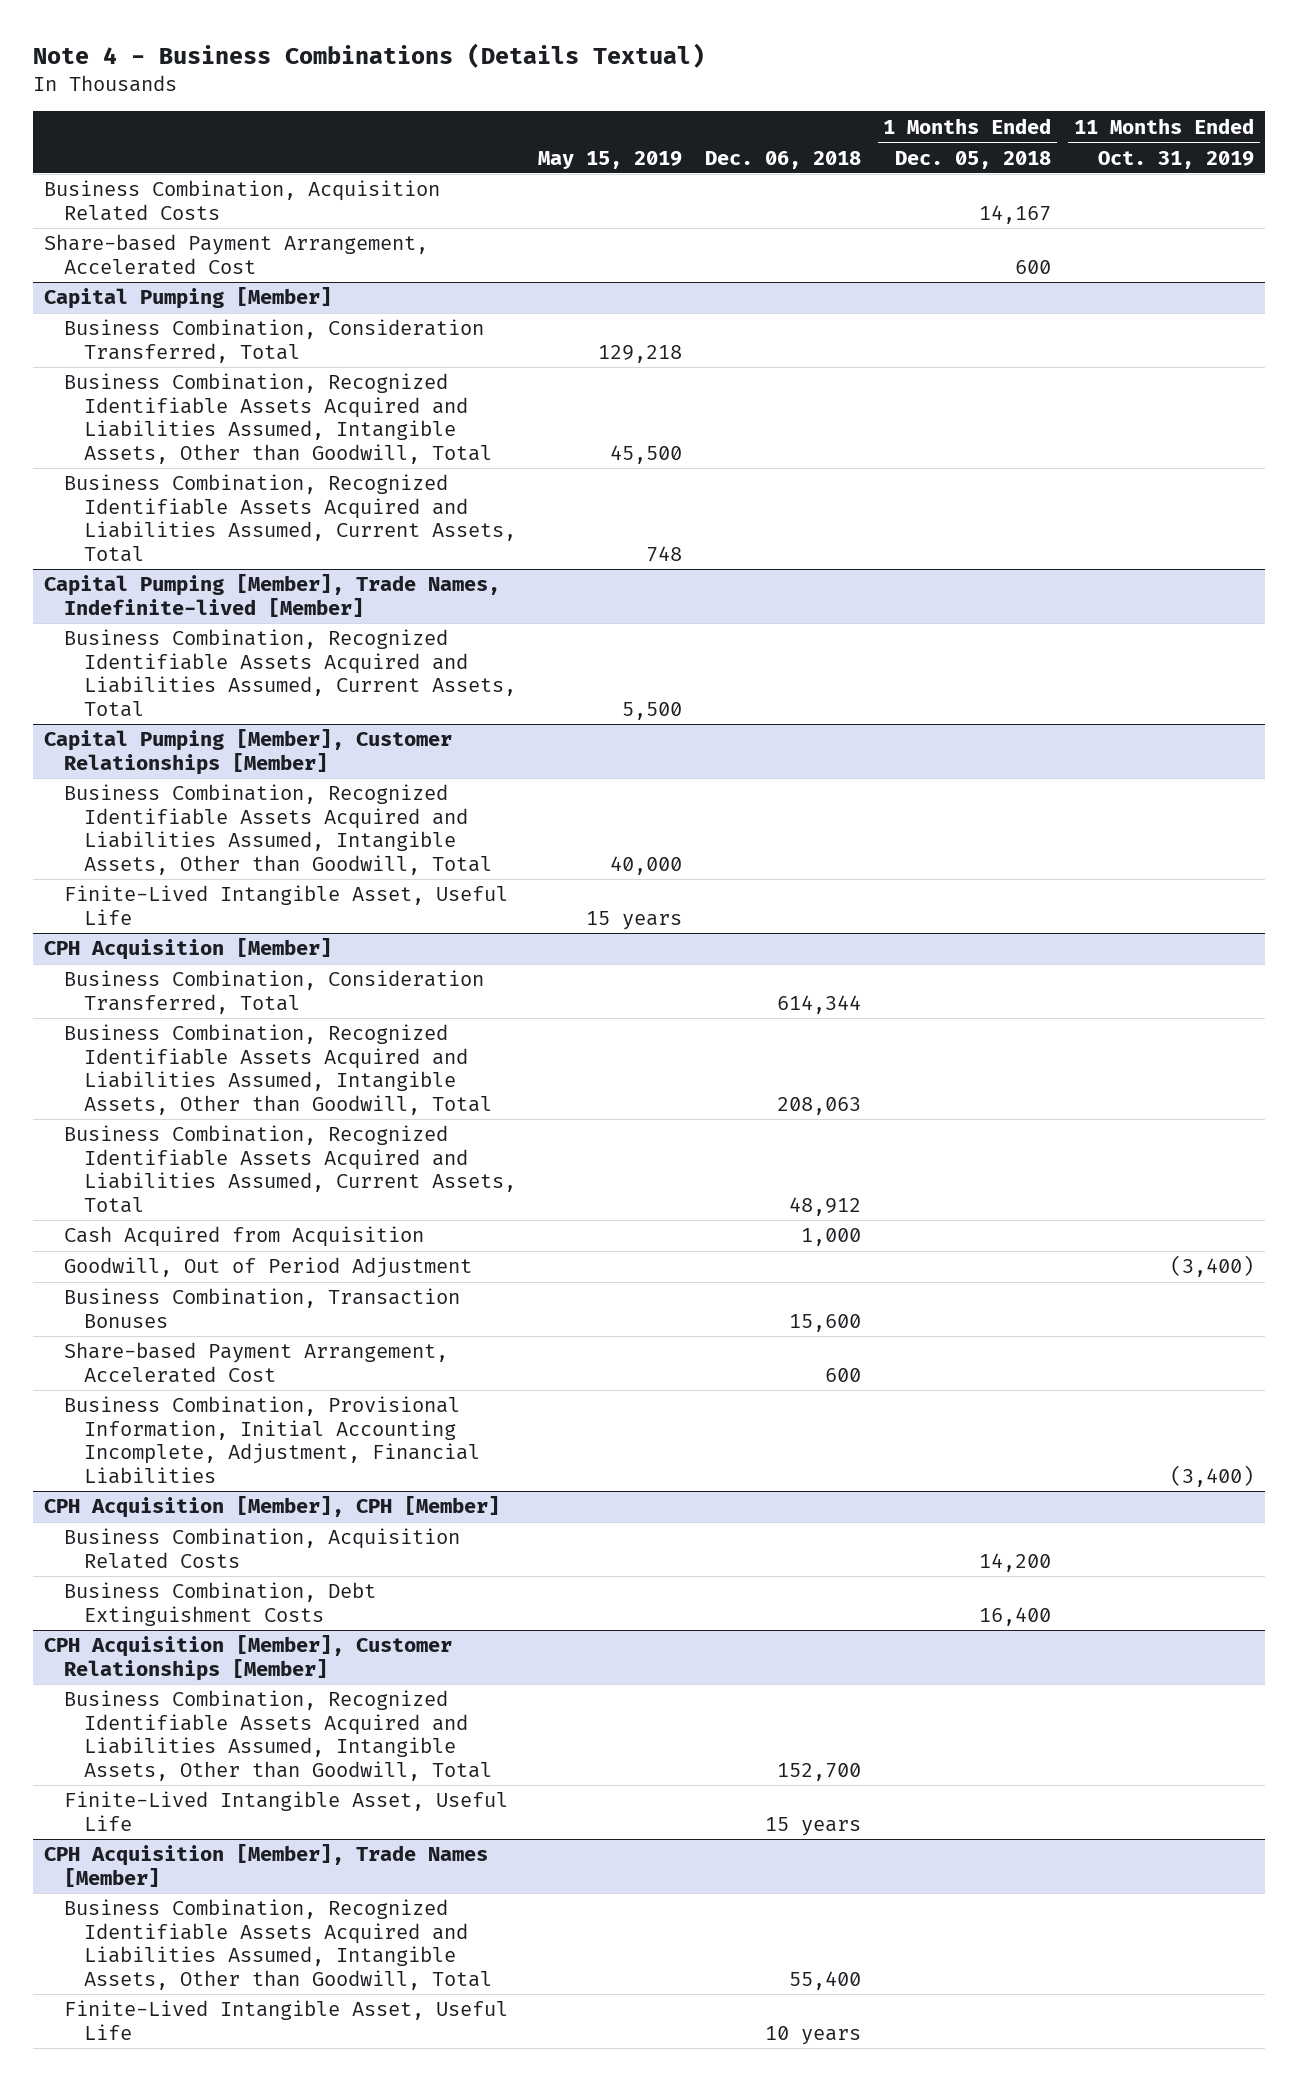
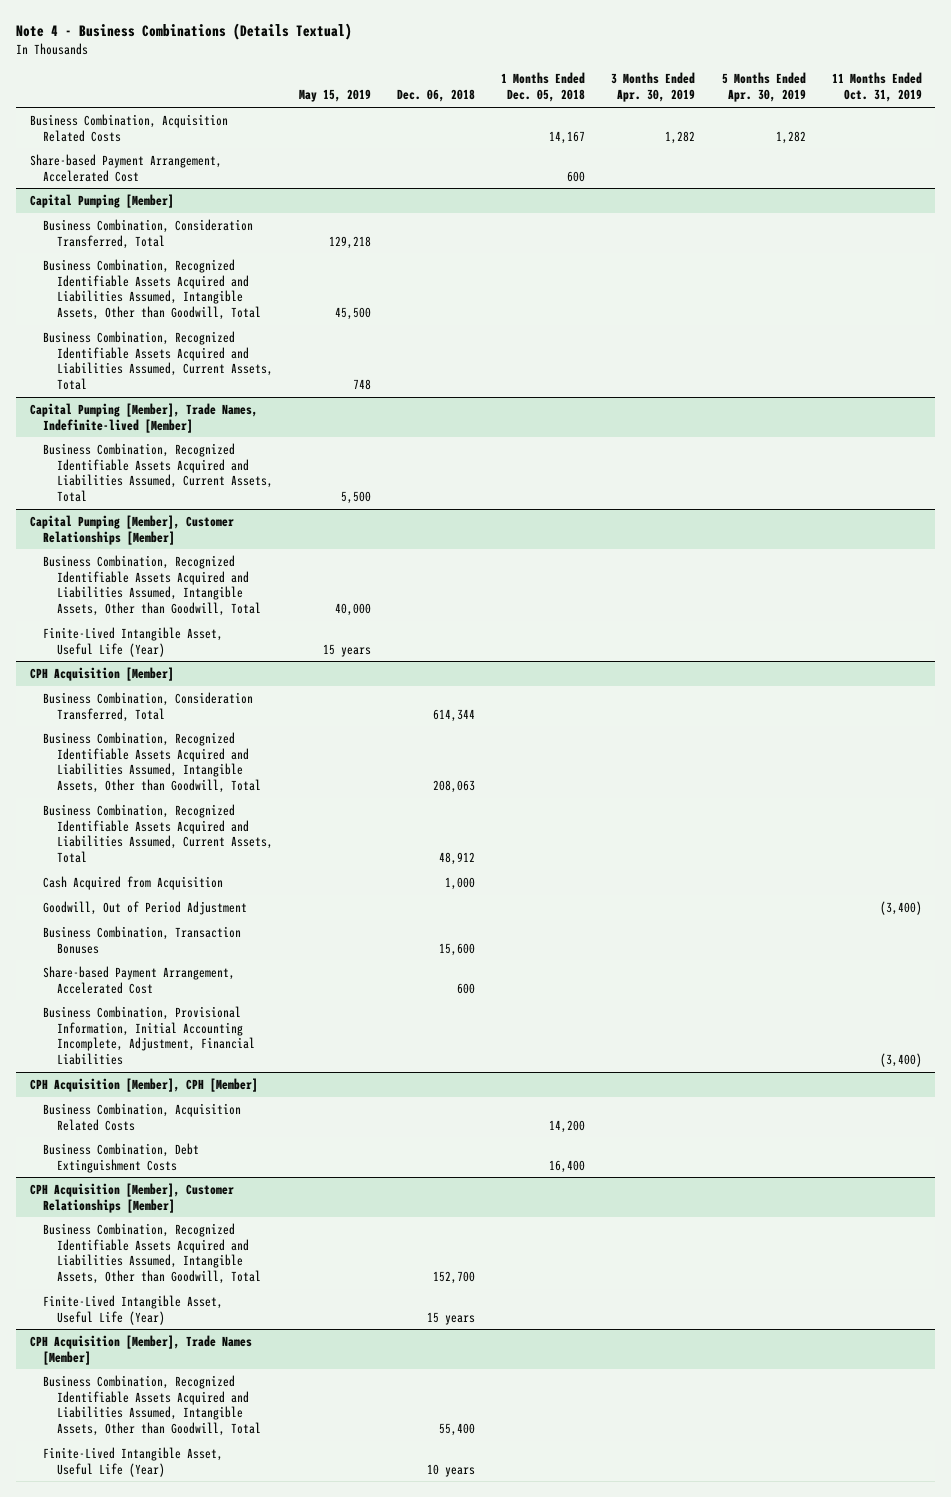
none -> [611,72,696,103] 3 Months Ended Apr. 30, 2019
none -> [721,72,806,103] 5 Months Ended Apr. 30, 2019
[63,885,508,925] Finite-Lived Intangible Asset, Useful Life -> [43,626,224,657] Finite-Lived Intangible Asset, Useful Life (Year)
[63,1791,508,1831] Finite-Lived Intangible Asset, Useful Life -> [43,1294,224,1325] Finite-Lived Intangible Asset, Useful Life (Year)
[63,2000,508,2040] Finite-Lived Intangible Asset, Useful Life -> [43,1446,224,1477] Finite-Lived Intangible Asset, Useful Life (Year)

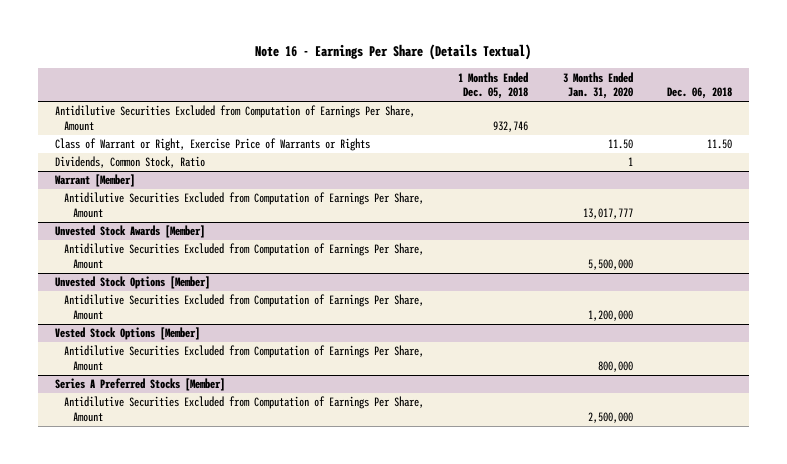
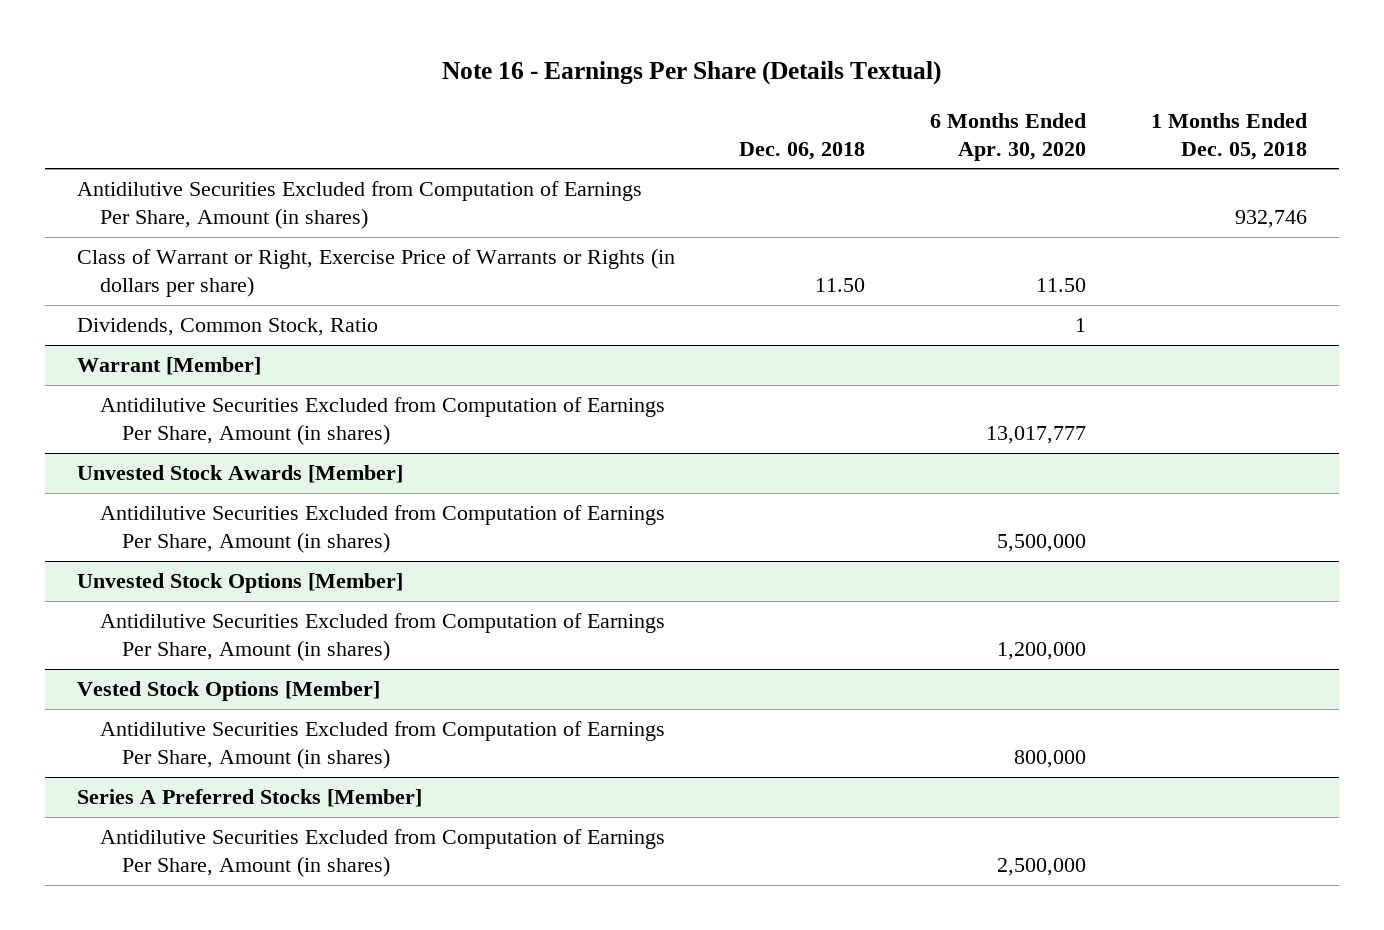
[562,71,633,100] 3 Months Ended Jan. 31, 2020 -> none
none -> [930,113,1087,161] 6 Months Ended Apr. 30, 2020
[54,105,415,131] Antidilutive Securities Excluded from Computation of Earnings Per Share, Amount -> [76,181,642,229] Antidilutive Securities Excluded from Computation of Earnings Per Share, Amount (in shares)
[54,138,370,152] Class of Warrant or Right, Exercise Price of Warrants or Rights -> [76,248,675,297] Class of Warrant or Right, Exercise Price of Warrants or Rights (in dollars per share)
[63,192,424,218] Antidilutive Securities Excluded from Computation of Earnings Per Share, Amount -> [99,397,665,445] Antidilutive Securities Excluded from Computation of Earnings Per Share, Amount (in shares)
[63,243,424,269] Antidilutive Securities Excluded from Computation of Earnings Per Share, Amount -> [99,505,665,553] Antidilutive Securities Excluded from Computation of Earnings Per Share, Amount (in shares)
[63,294,424,320] Antidilutive Securities Excluded from Computation of Earnings Per Share, Amount -> [99,613,665,661] Antidilutive Securities Excluded from Computation of Earnings Per Share, Amount (in shares)
[63,345,424,371] Antidilutive Securities Excluded from Computation of Earnings Per Share, Amount -> [99,721,665,769] Antidilutive Securities Excluded from Computation of Earnings Per Share, Amount (in shares)
[63,396,424,422] Antidilutive Securities Excluded from Computation of Earnings Per Share, Amount -> [99,829,665,877] Antidilutive Securities Excluded from Computation of Earnings Per Share, Amount (in shares)

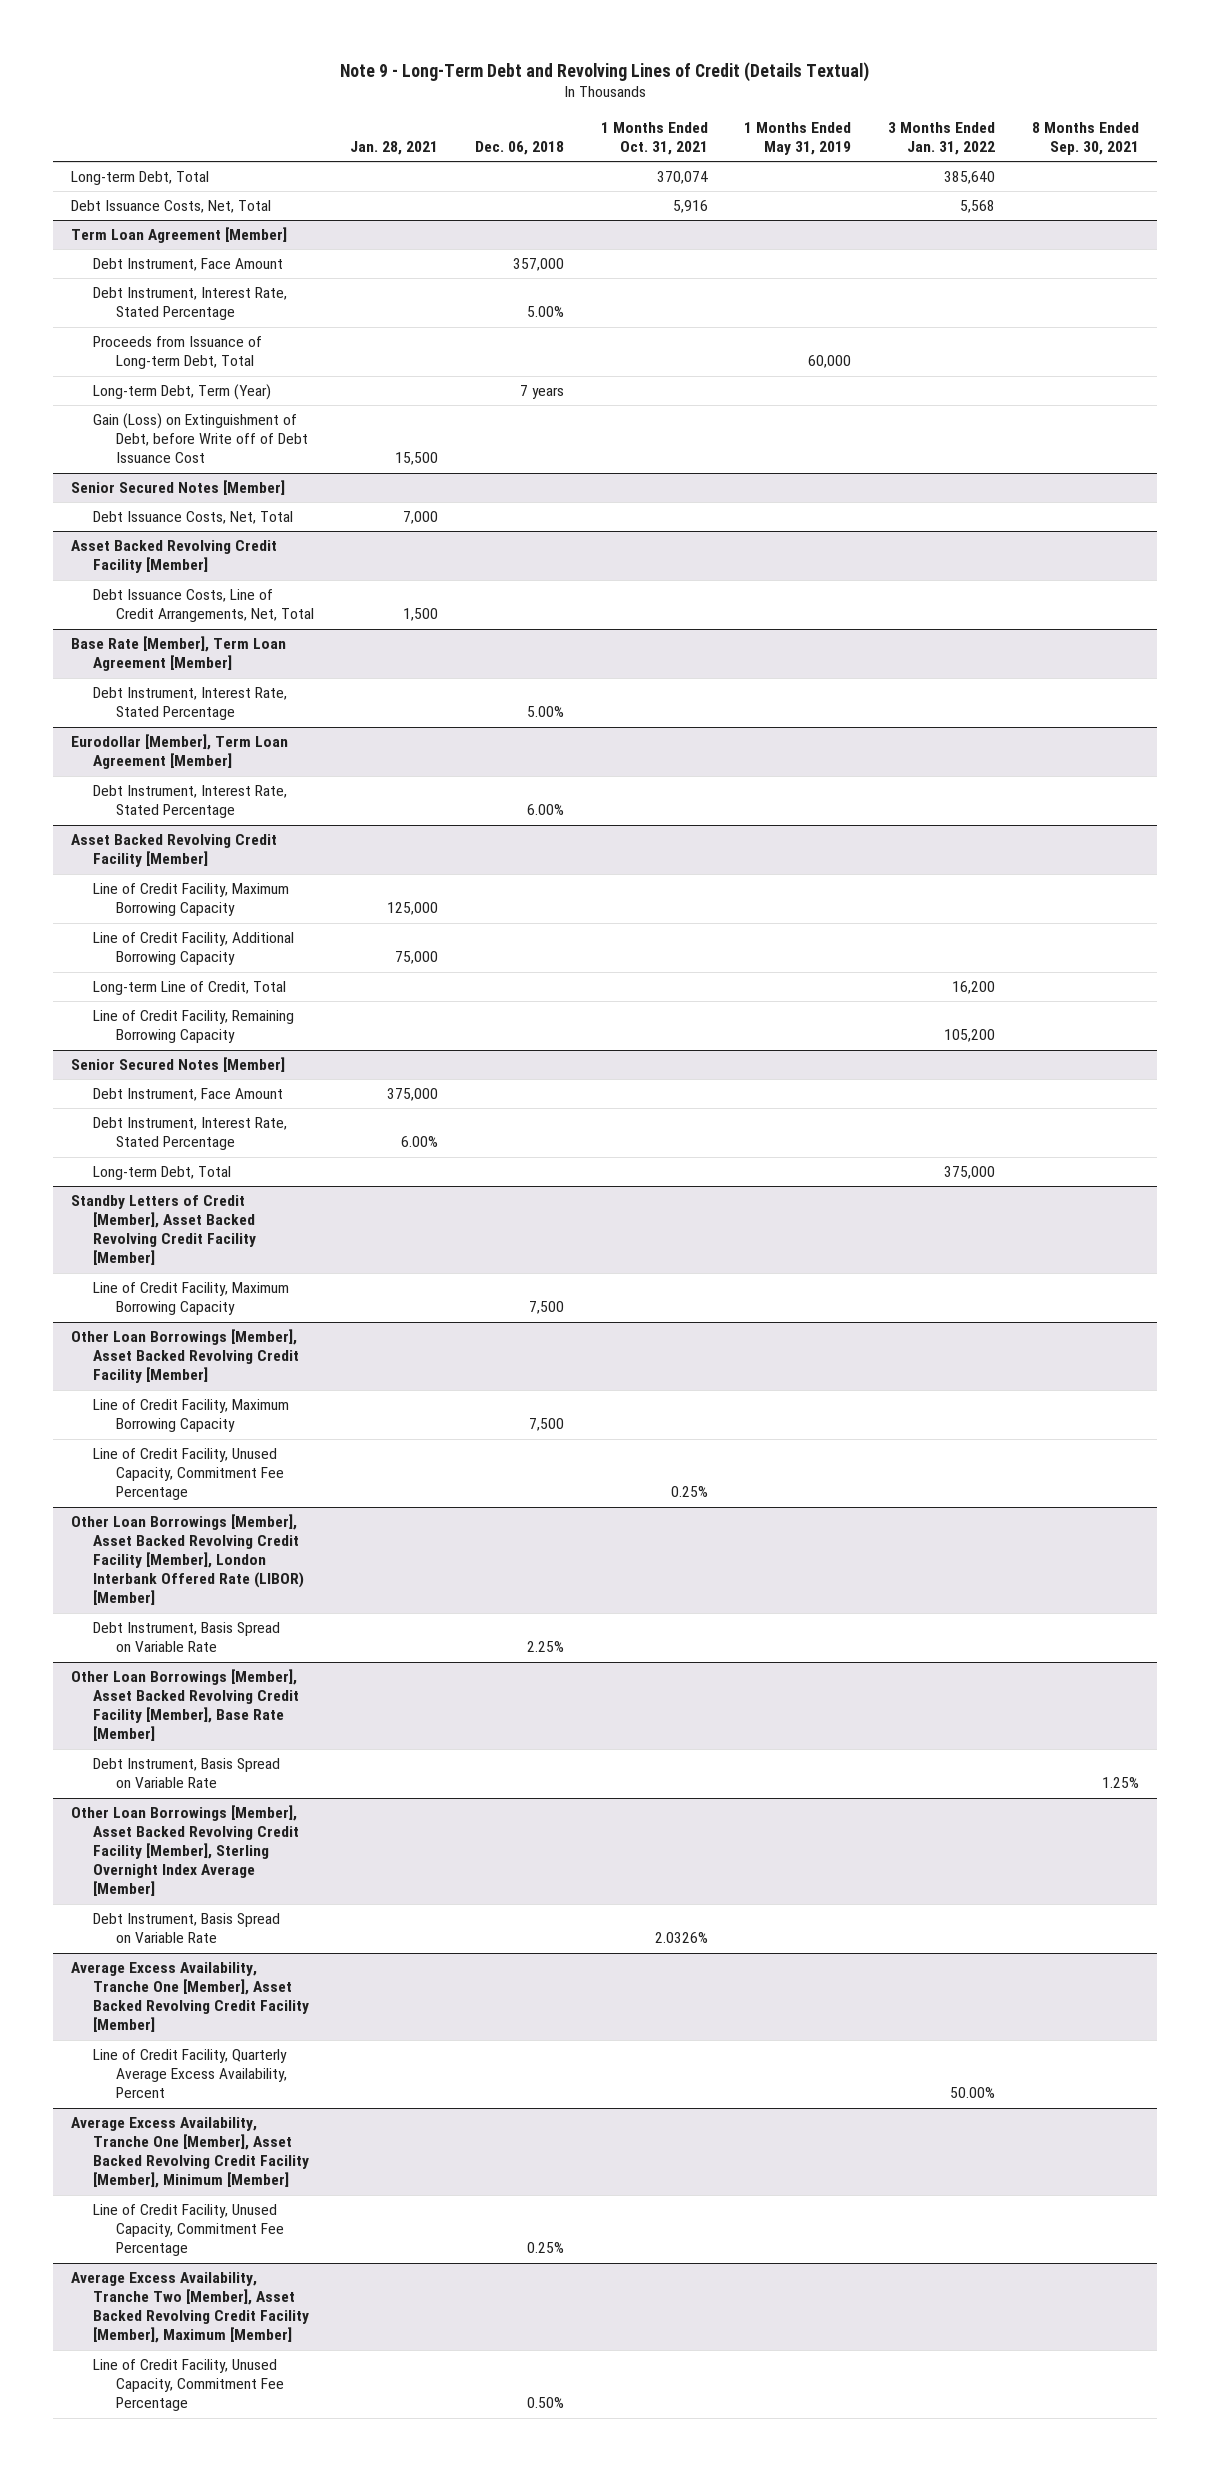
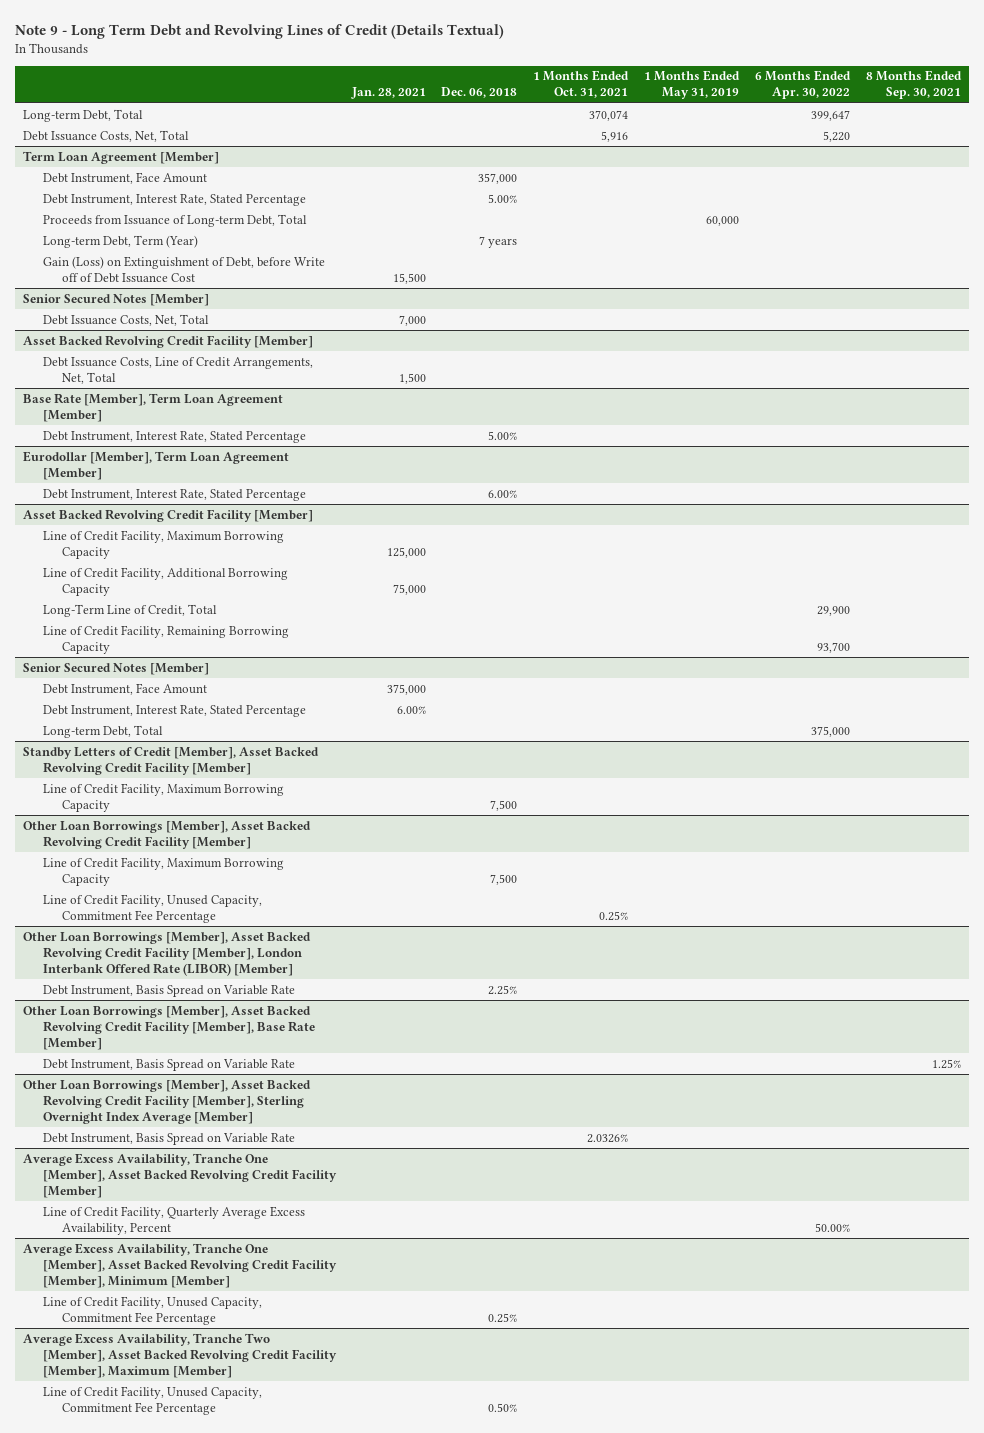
[340,61,870,82] Note 9 - Long-Term Debt and Revolving Lines of Credit (Details Textual) -> [14,24,504,40] Note 9 - Long Term Debt and Revolving Lines of Credit (Details Textual)
[888,121,996,156] 3 Months Ended Jan. 31, 2022 -> none
none -> [755,70,852,100] 6 Months Ended Apr. 30, 2022
[93,981,287,996] Long-term Line of Credit, Total -> [42,603,217,617] Long-Term Line of Credit, Total

